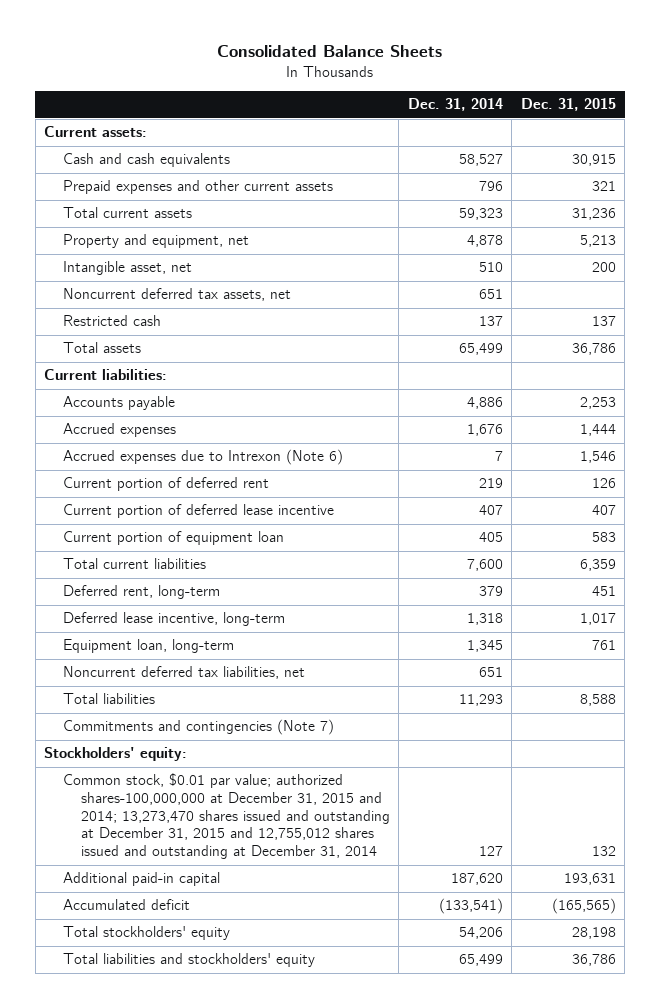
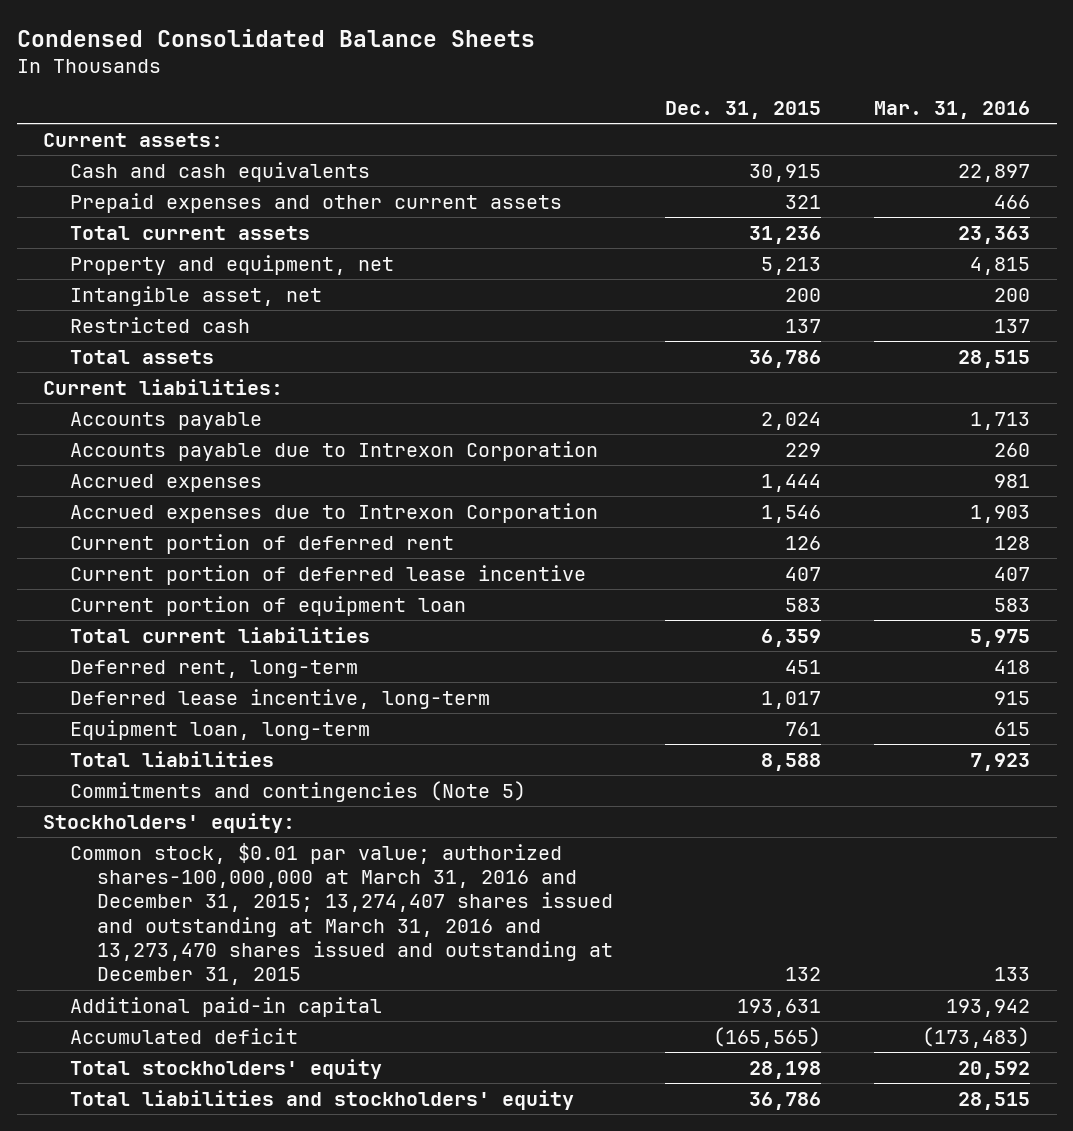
[217,45,443,58] Consolidated Balance Sheets -> [16,28,535,47] Condensed Consolidated Balance Sheets
[407,98,503,112] Dec. 31, 2014 -> none
none -> [874,100,1031,119] Mar. 31, 2016
[62,288,291,302] Noncurrent deferred tax assets, net -> none
[579,397,616,410] 2,253 -> [761,411,822,430] 2,024
none -> [69,440,598,461] Accounts payable due to Intrexon Corporation
[62,449,343,466] Accrued expenses due to Intrexon (Note 6) -> [69,502,598,523] Accrued expenses due to Intrexon Corporation
[62,666,305,680] Noncurrent deferred tax liabilities, net -> none
[62,719,334,736] Commitments and contingencies (Note 7) -> [69,780,526,802] Commitments and contingencies (Note 5)
[62,773,391,860] Common stock, $0.01 par value; authorized shares-100,000,000 at December 31, 2015 and 2014; 13,273,470 shares issued and outstanding at December 31, 2015 and 12,755,012 shares issued and outstanding at December 31, 2014 -> [69,842,613,986] Common stock, $0.01 par value; authorized shares-100,000,000 at March 31, 2016 and December 31, 2015; 13,274,407 shares issued and outstanding at March 31, 2016 and 13,273,470 shares issued and outstanding at December 31, 2015

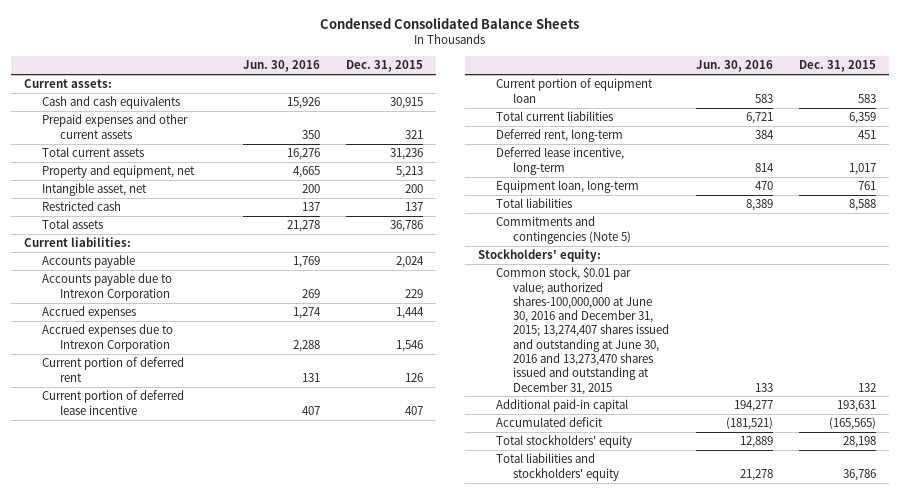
[874,100,1031,119] Mar. 31, 2016 -> none
none -> [242,60,320,73] Jun. 30, 2016
[69,842,613,986] Common stock, $0.01 par value; authorized shares-100,000,000 at March 31, 2016 and December 31, 2015; 13,274,407 shares issued and outstanding at March 31, 2016 and 13,273,470 shares issued and outstanding at December 31, 2015 -> [495,267,670,395] Common stock, $0.01 par value; authorized shares-100,000,000 at June 30, 2016 and December 31, 2015; 13,274,407 shares issued and outstanding at June 30, 2016 and 13,273,470 shares issued and outstanding at December 31, 2015

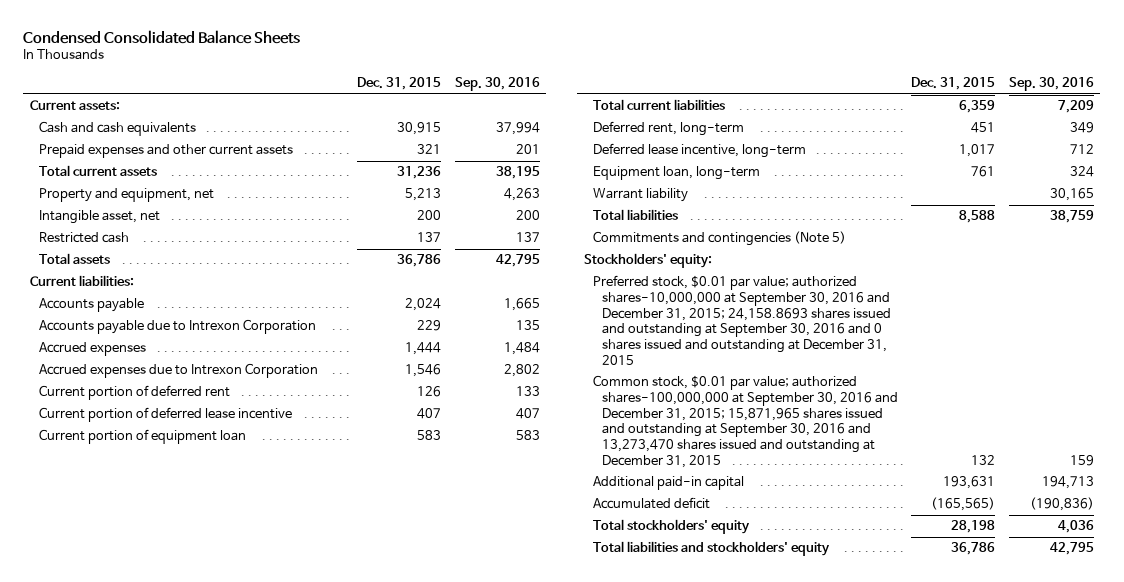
[242,60,320,73] Jun. 30, 2016 -> none
none -> [454,77,540,92] Sep. 30, 2016
none -> [592,188,688,203] Warrant liability
none -> [592,275,891,365] Preferred stock, $0.01 par value; authorized shares-10,000,000 at September 30, 2016 and December 31, 2015; 24,158.8693 shares issued and outstanding at September 30, 2016 and 0 shares issued and outstanding at December 31, 2015
[495,267,670,395] Common stock, $0.01 par value; authorized shares-100,000,000 at June 30, 2016 and December 31, 2015; 13,274,407 shares issued and outstanding at June 30, 2016 and 13,273,470 shares issued and outstanding at December 31, 2015 -> [592,375,898,468] Common stock, $0.01 par value; authorized shares-100,000,000 at September 30, 2016 and December 31, 2015; 15,871,965 shares issued and outstanding at September 30, 2016 and 13,273,470 shares issued and outstanding at December 31, 2015

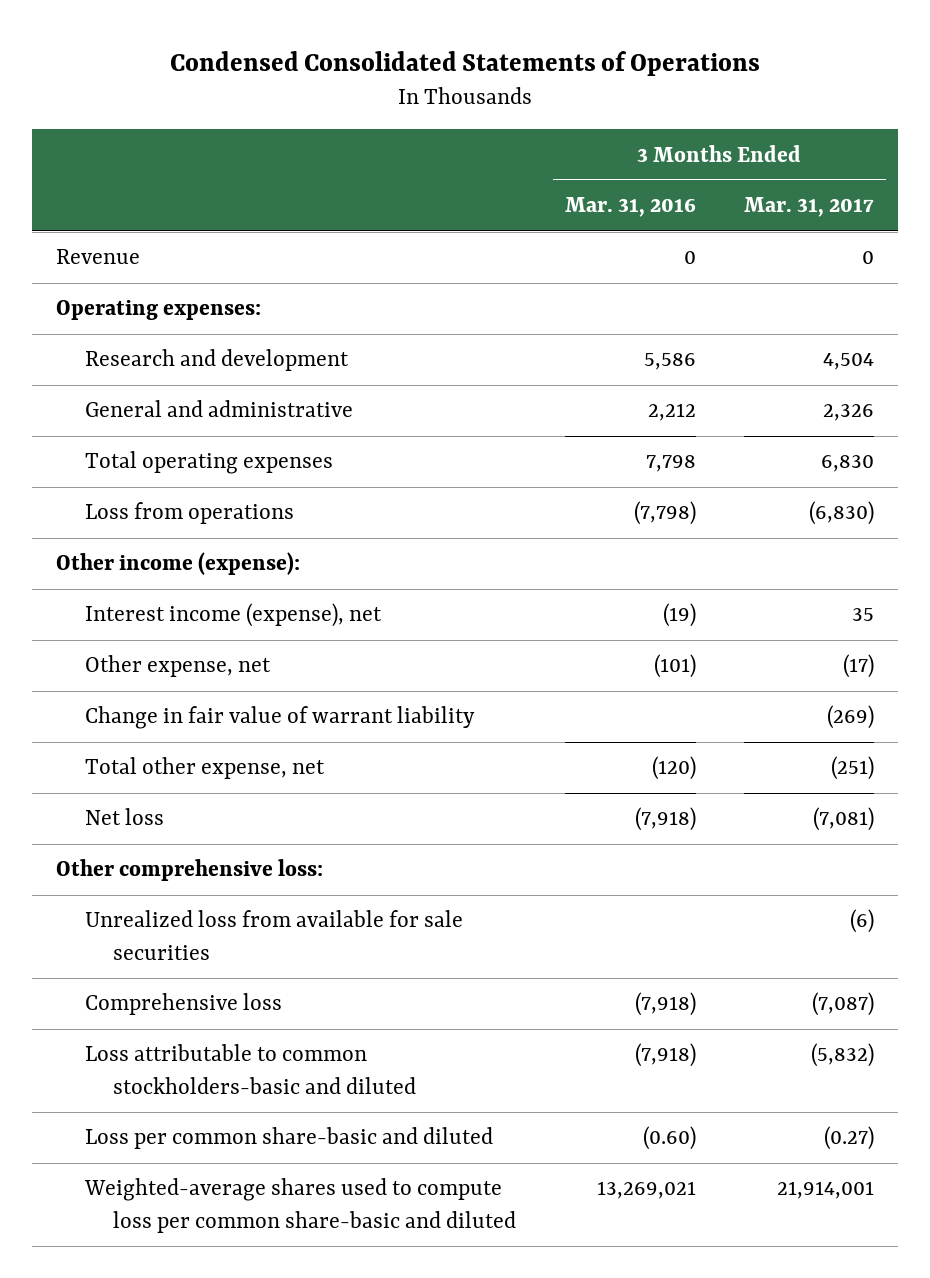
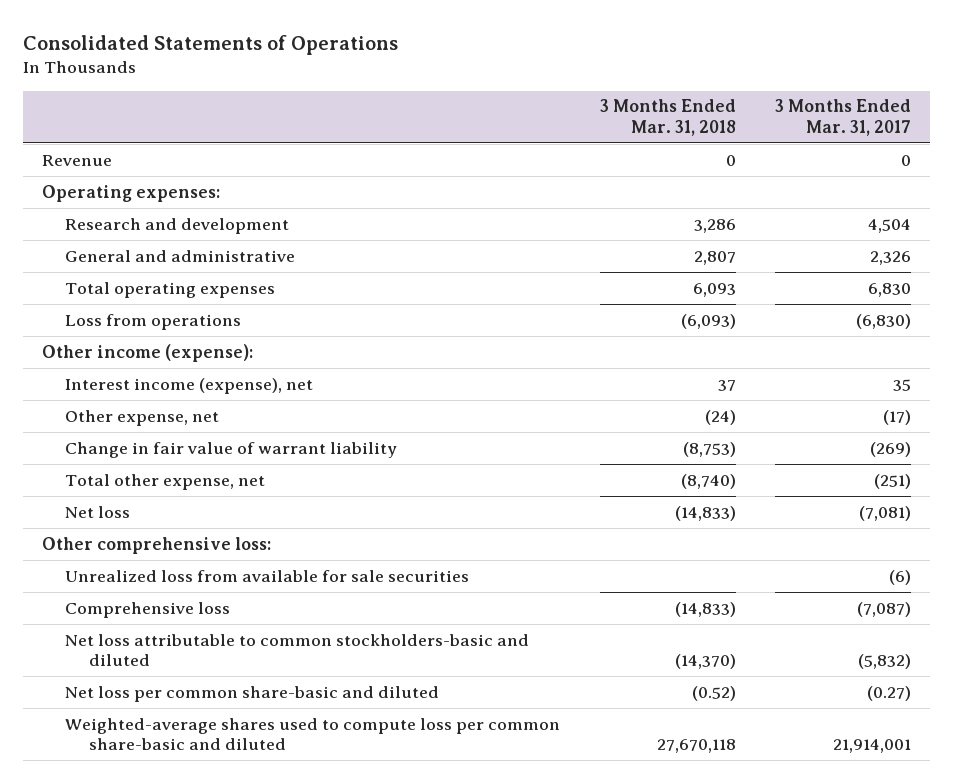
[170,50,761,76] Condensed Consolidated Statements of Operations -> [22,34,398,55] Consolidated Statements of Operations
[564,197,696,218] Mar. 31, 2016 -> none
none -> [599,99,736,136] 3 Months Ended Mar. 31, 2018
[84,1044,417,1094] Loss attributable to common stockholders-basic and diluted -> [65,633,530,667] Net loss attributable to common stockholders-basic and diluted
[84,1127,493,1150] Loss per common share-basic and diluted -> [65,685,440,702] Net loss per common share-basic and diluted

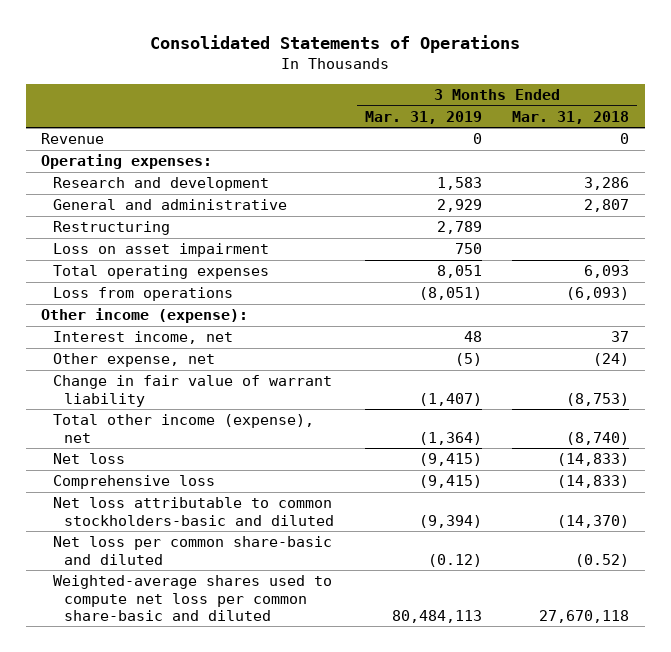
[774,99,911,136] 3 Months Ended Mar. 31, 2017 -> none
none -> [364,110,482,124] Mar. 31, 2019
none -> [52,221,170,236] Restructuring
none -> [52,243,269,258] Loss on asset impairment
[65,377,314,394] Interest income (expense), net -> [52,331,233,345] Interest income, net
[65,473,266,490] Total other expense, net -> [52,414,314,443] Total other income (expense), net
[42,536,272,554] Other comprehensive loss: -> none
[65,569,470,582] Unrealized loss from available for sale securities -> none
[65,717,561,751] Weighted-average shares used to compute loss per common share-basic and diluted -> [52,575,332,622] Weighted-average shares used to compute net loss per common share-basic and diluted

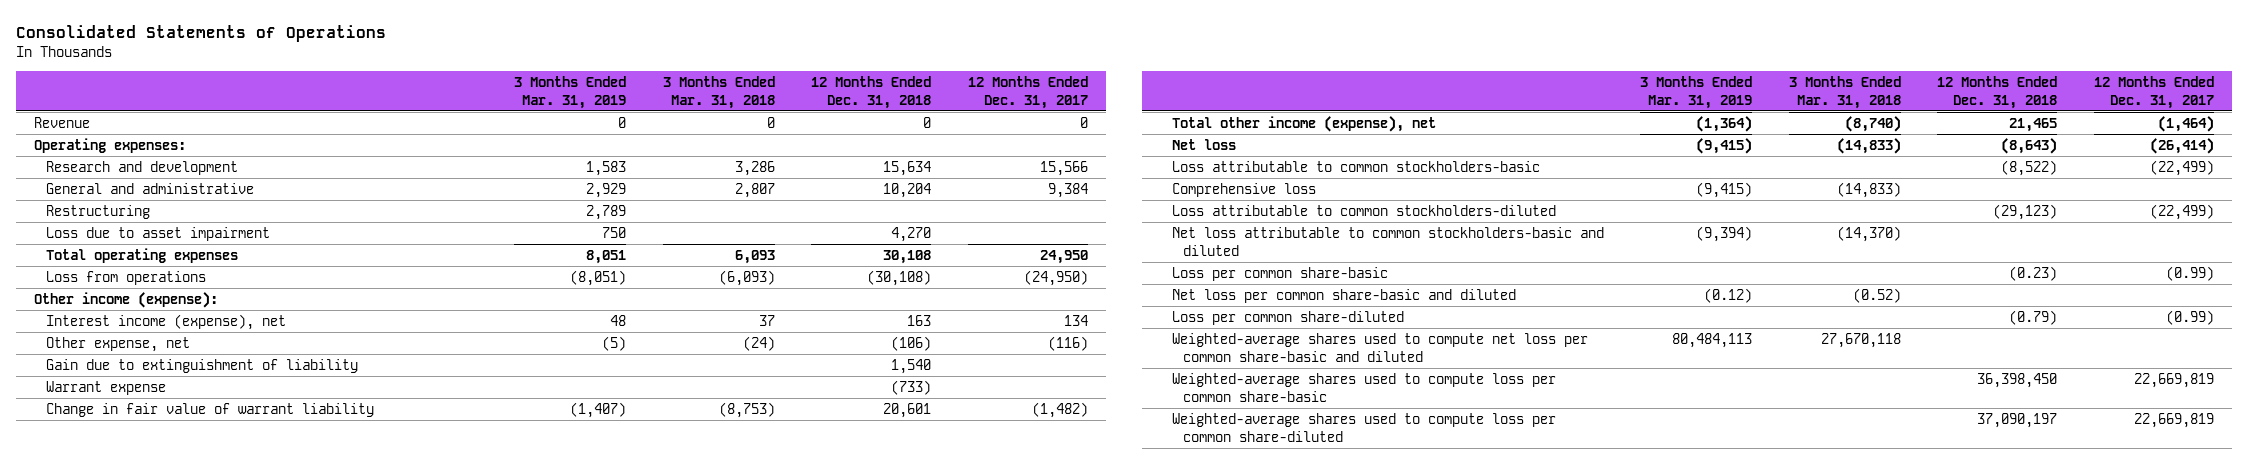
none -> [811,75,932,109] 12 Months Ended Dec. 31, 2018
none -> [968,75,1089,109] 12 Months Ended Dec. 31, 2017
[52,243,269,258] Loss on asset impairment -> [45,226,270,241] Loss due to asset impairment
[52,331,233,345] Interest income, net -> [45,313,286,330] Interest income (expense), net
none -> [45,358,358,373] Gain due to extinguishment of liability
none -> [45,380,166,395] Warrant expense
none -> [1171,160,1540,172] Loss attributable to common stockholders-basic
none -> [1171,204,1556,216] Loss attributable to common stockholders-diluted
none -> [1171,266,1388,281] Loss per common share-basic
none -> [1171,310,1404,325] Loss per common share-diluted
none -> [1171,372,1556,403] Weighted-average shares used to compute loss per common share-basic
none -> [1171,412,1556,443] Weighted-average shares used to compute loss per common share-diluted

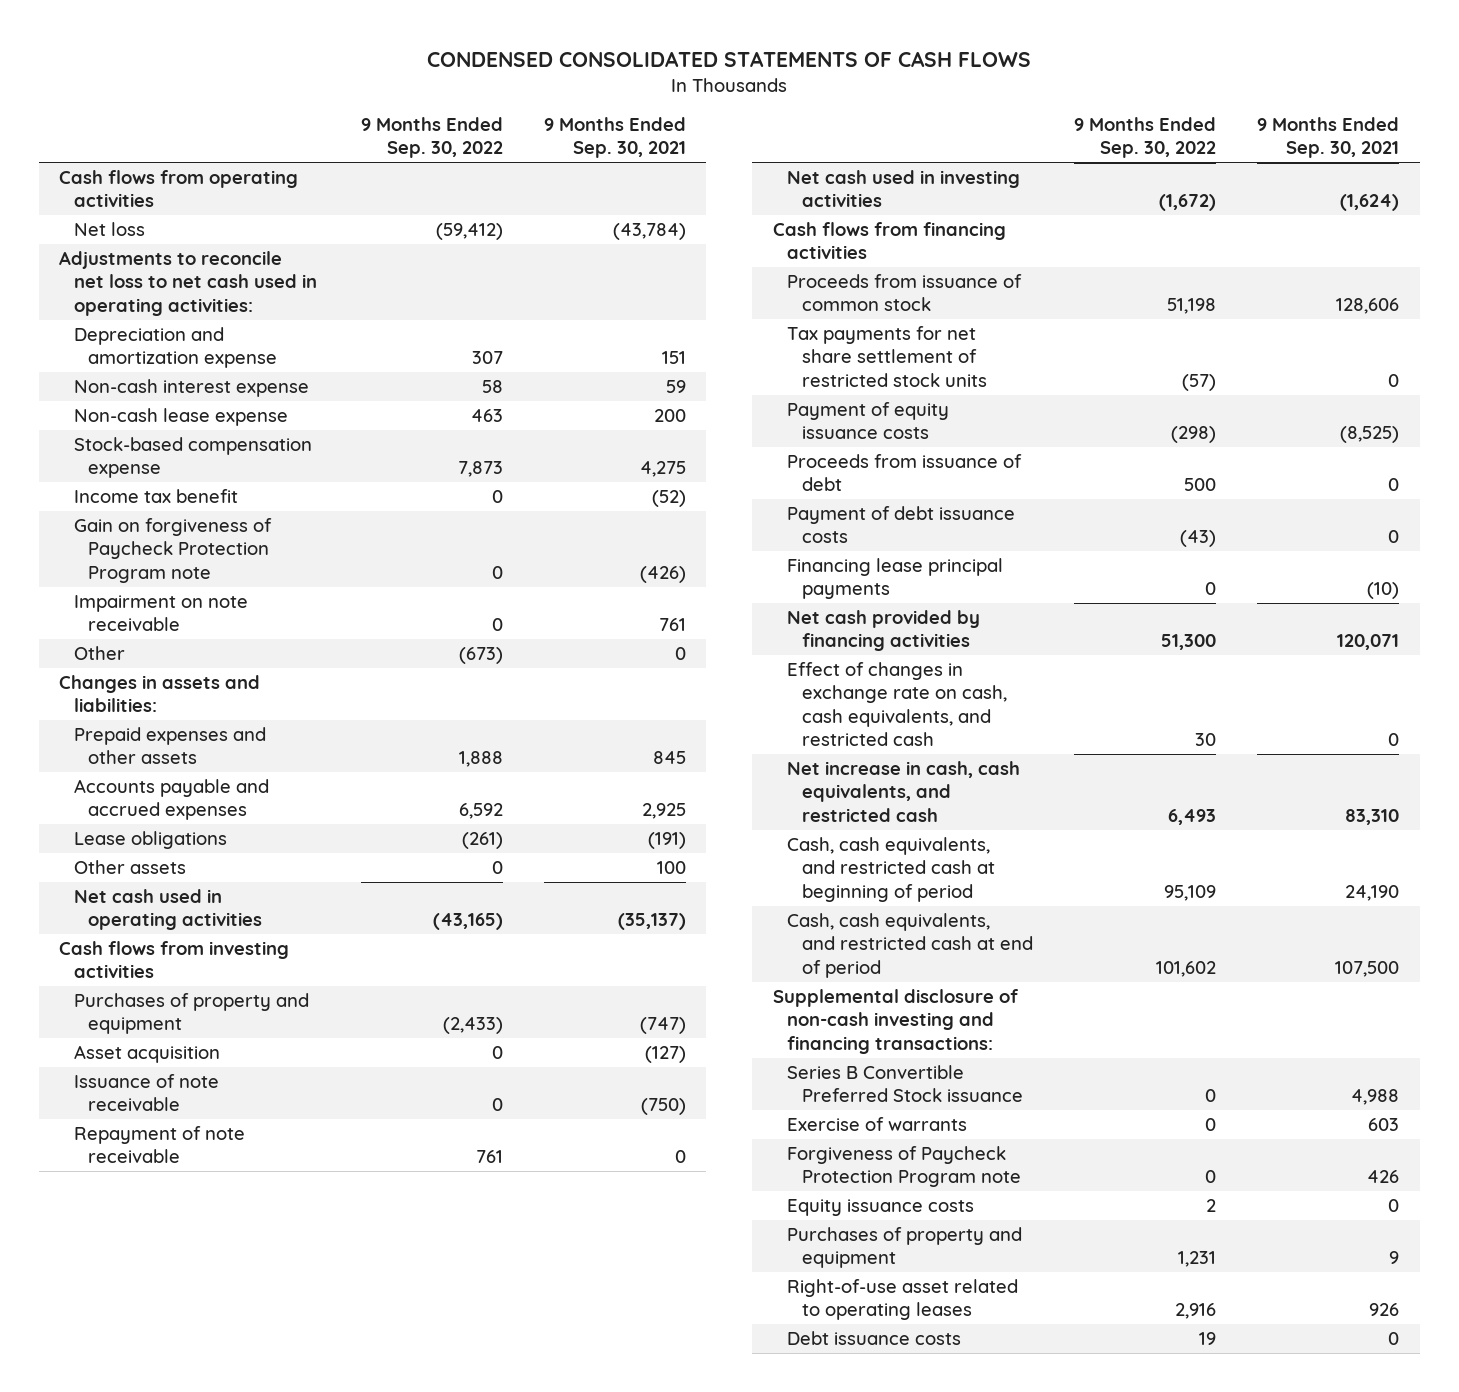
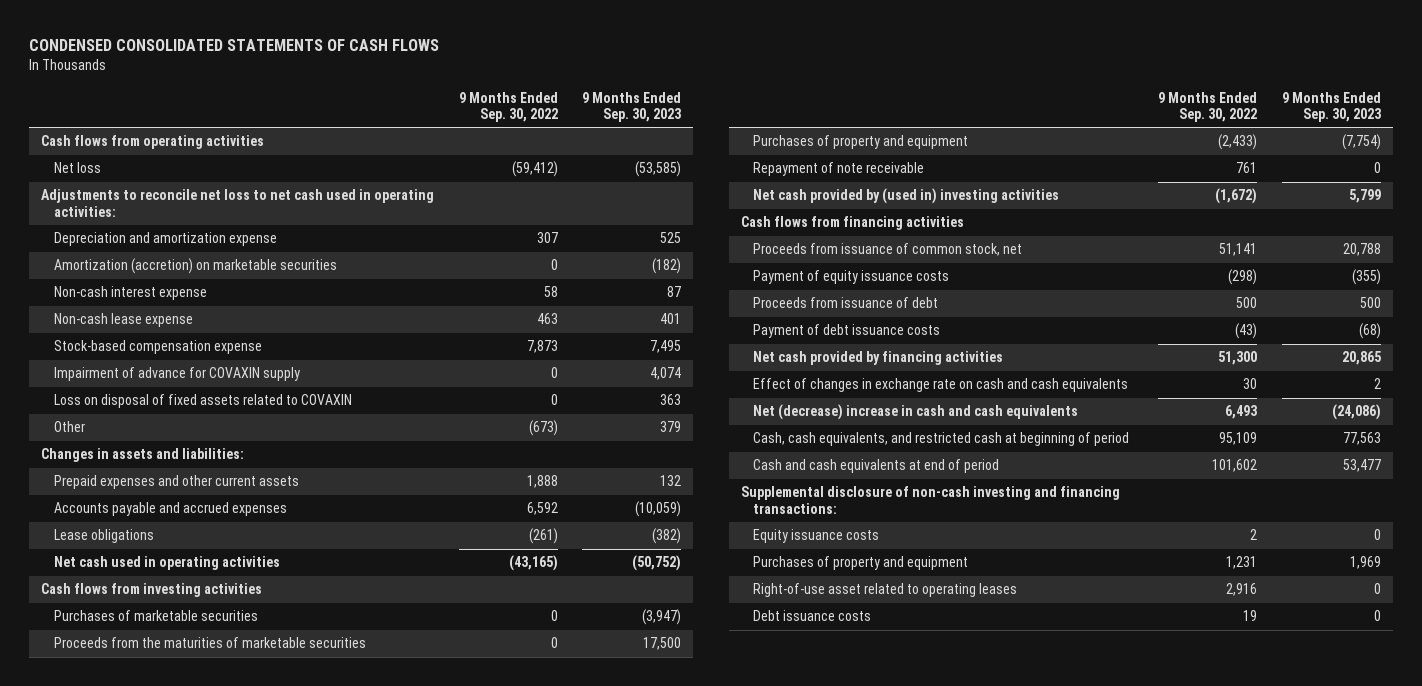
[543,117,686,159] 9 Months Ended Sep. 30, 2021 -> none
none -> [582,91,682,123] 9 Months Ended Sep. 30, 2023
none -> [53,258,337,275] Amortization (accretion) on marketable securities
[73,488,238,503] Income tax benefit -> none
[73,517,272,583] Gain on forgiveness of Paycheck Protection Program note -> none
[73,594,248,632] Impairment on note receivable -> none
none -> [53,367,300,382] Impairment of advance for COVAXIN supply
none -> [53,394,352,409] Loss on disposal of fixed assets related to COVAXIN
[73,726,266,765] Prepaid expenses and other assets -> [53,475,299,490] Prepaid expenses and other current assets
[73,859,186,874] Other assets -> none
none -> [53,610,258,622] Purchases of marketable securities
none -> [53,637,366,649] Proceeds from the maturities of marketable securities
[73,1044,220,1063] Asset acquisition -> none
[73,1073,219,1112] Issuance of note receivable -> none
[787,169,1021,208] Net cash used in investing activities -> [752,188,1059,205] Net cash provided by (used in) investing activities
[787,325,987,387] Tax payments for net share settlement of restricted stock units -> none
[787,273,1023,312] Proceeds from issuance of common stock -> [752,243,1022,257] Proceeds from issuance of common stock, net
[1167,298,1217,315] 51,198 -> [1219,243,1258,257] 51,141
[787,557,1004,600] Financing lease principal payments -> none
[787,661,1007,747] Effect of changes in exchange rate on cash, cash equivalents, and restricted cash -> [752,378,1128,393] Effect of changes in exchange rate on cash and cash equivalents
[787,760,1021,822] Net increase in cash, cash equivalents, and restricted cash -> [752,404,1078,421] Net (decrease) increase in cash and cash equivalents
[787,912,1033,978] Cash, cash equivalents, and restricted cash at end of period -> [752,459,999,474] Cash and cash equivalents at end of period
[787,1064,1023,1103] Series B Convertible Preferred Stock issuance -> none
[787,1116,968,1131] Exercise of warrants -> none
[787,1145,1021,1188] Forgiveness of Paycheck Protection Program note -> none

